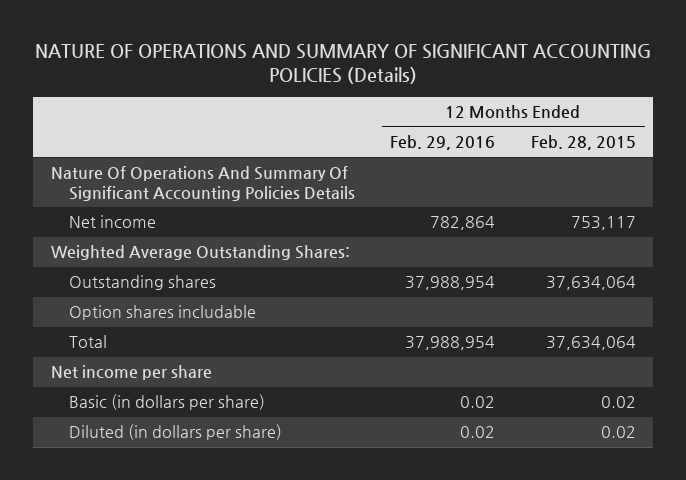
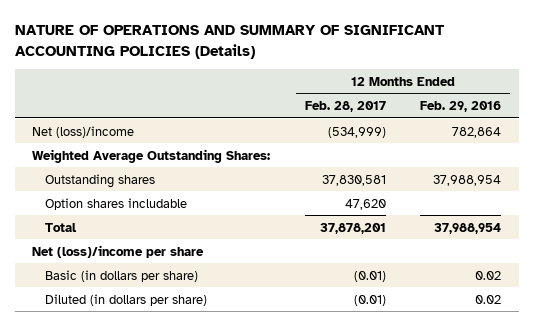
[530,135,636,151] Feb. 28, 2015 -> none
none -> [304,101,386,113] Feb. 28, 2017
[50,166,356,201] Nature Of Operations And Summary Of Significant Accounting Policies Details -> none
[69,215,157,229] Net income -> [31,125,134,138] Net (loss)/income
[50,365,212,381] Net income per share -> [31,244,204,258] Net (loss)/income per share

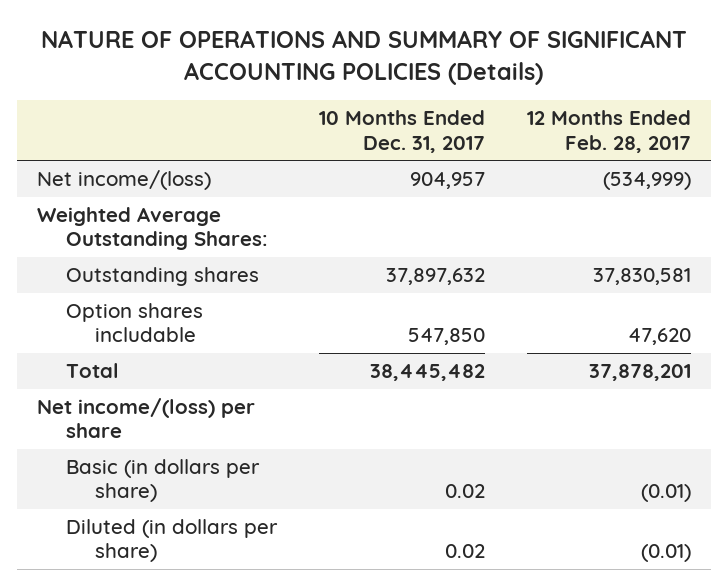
[420,101,502,113] Feb. 29, 2016 -> none
none -> [318,110,485,153] 10 Months Ended Dec. 31, 2017
[31,125,134,138] Net (loss)/income -> [37,170,212,191] Net income/(loss)
[31,244,204,258] Net (loss)/income per share -> [37,398,256,439] Net income/(loss) per share

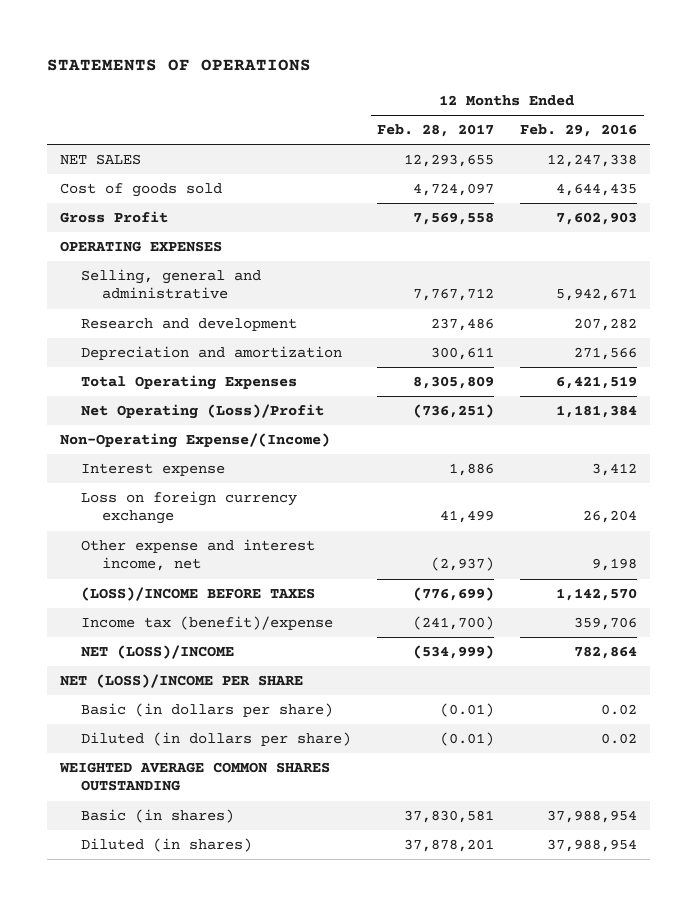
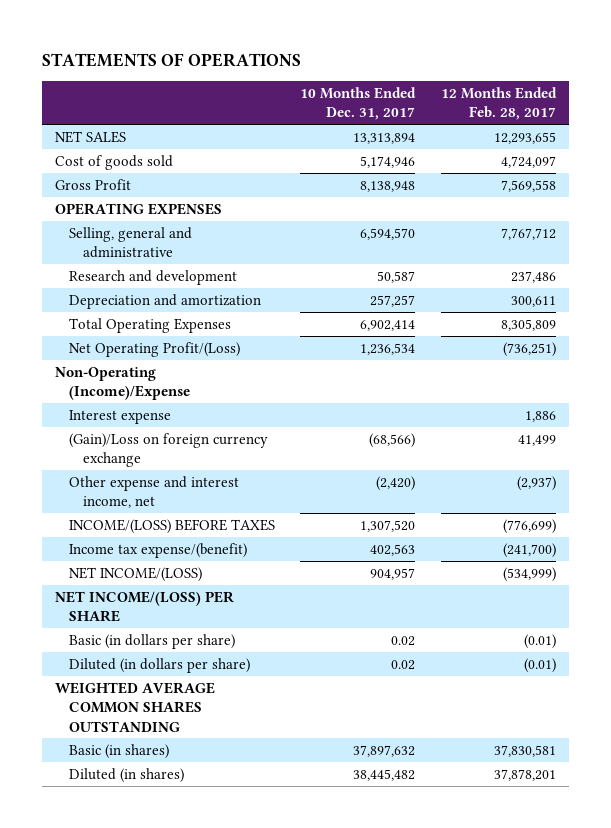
[520,124,638,138] Feb. 29, 2016 -> none
none -> [300,86,417,121] 10 Months Ended Dec. 31, 2017
[80,404,324,420] Net Operating (Loss)/Profit -> [68,341,240,357] Net Operating Profit/(Loss)
[59,433,330,449] Non-Operating Expense/(Income) -> [55,366,190,401] Non-Operating (Income)/Expense
[80,491,297,525] Loss on foreign currency exchange -> [68,432,268,468] (Gain)/Loss on foreign currency exchange
[80,587,315,602] (LOSS)/INCOME BEFORE TAXES -> [68,518,275,534] INCOME/(LOSS) BEFORE TAXES
[80,616,333,631] Income tax (benefit)/expense -> [68,542,247,558] Income tax expense/(benefit)
[80,645,234,660] NET (LOSS)/INCOME -> [68,566,202,582] NET INCOME/(LOSS)
[59,674,303,689] NET (LOSS)/INCOME PER SHARE -> [55,590,235,623] NET INCOME/(LOSS) PER SHARE

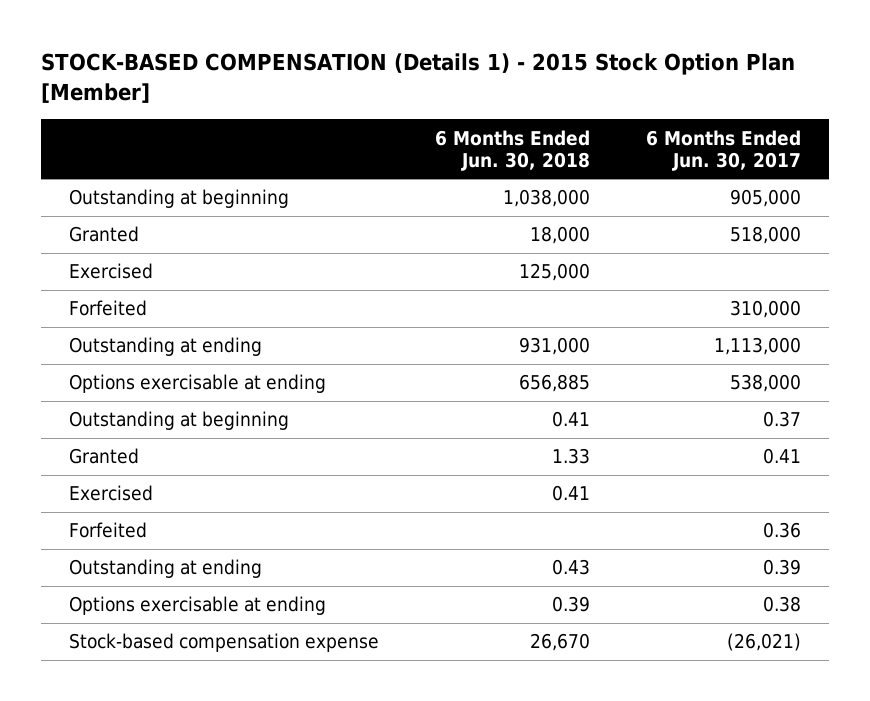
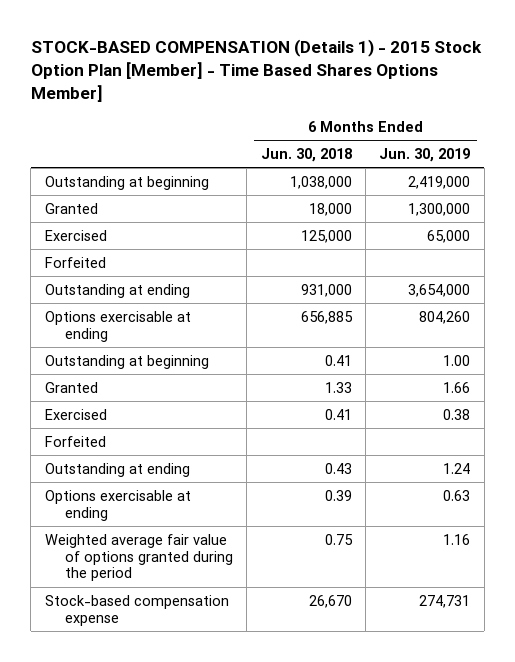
[40,53,795,104] STOCK-BASED COMPENSATION (Details 1) - 2015 Stock Option Plan [Member] -> [30,39,482,102] STOCK-BASED COMPENSATION (Details 1) - 2015 Stock Option Plan [Member] - Time Based Shares Options Member]
[646,129,802,171] 6 Months Ended Jun. 30, 2017 -> none
none -> [379,148,471,163] Jun. 30, 2019
none -> [44,533,234,582] Weighted average fair value of options granted during the period

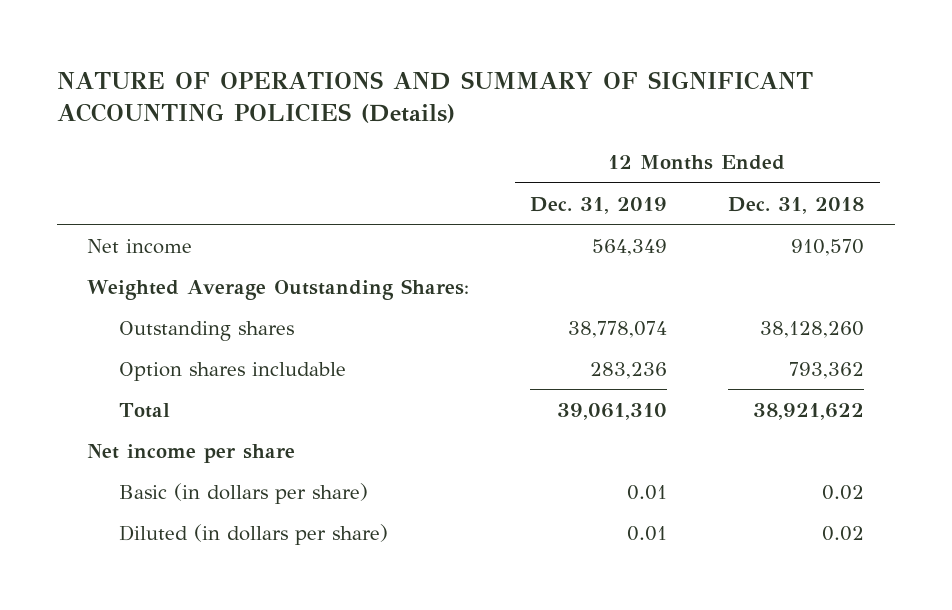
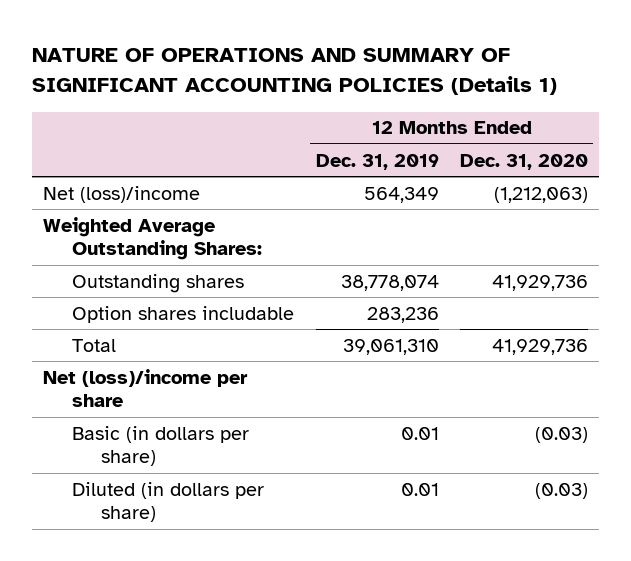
[56,70,813,123] NATURE OF OPERATIONS AND SUMMARY OF SIGNIFICANT ACCOUNTING POLICIES (Details) -> [32,48,558,96] NATURE OF OPERATIONS AND SUMMARY OF SIGNIFICANT ACCOUNTING POLICIES (Details 1)
[728,196,865,214] Dec. 31, 2018 -> none
none -> [460,153,589,170] Dec. 31, 2020
[87,238,193,254] Net income -> [43,185,201,203] Net (loss)/income
[87,443,296,463] Net income per share -> [43,368,249,407] Net (loss)/income per share

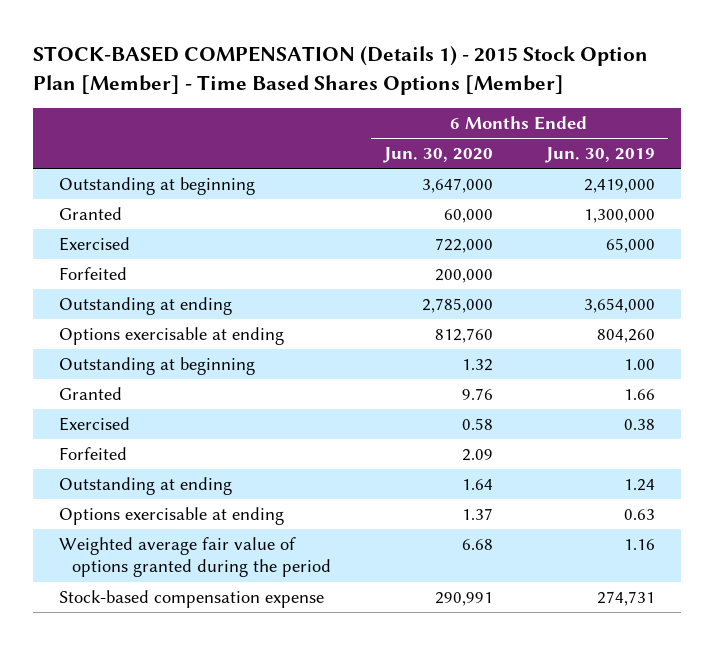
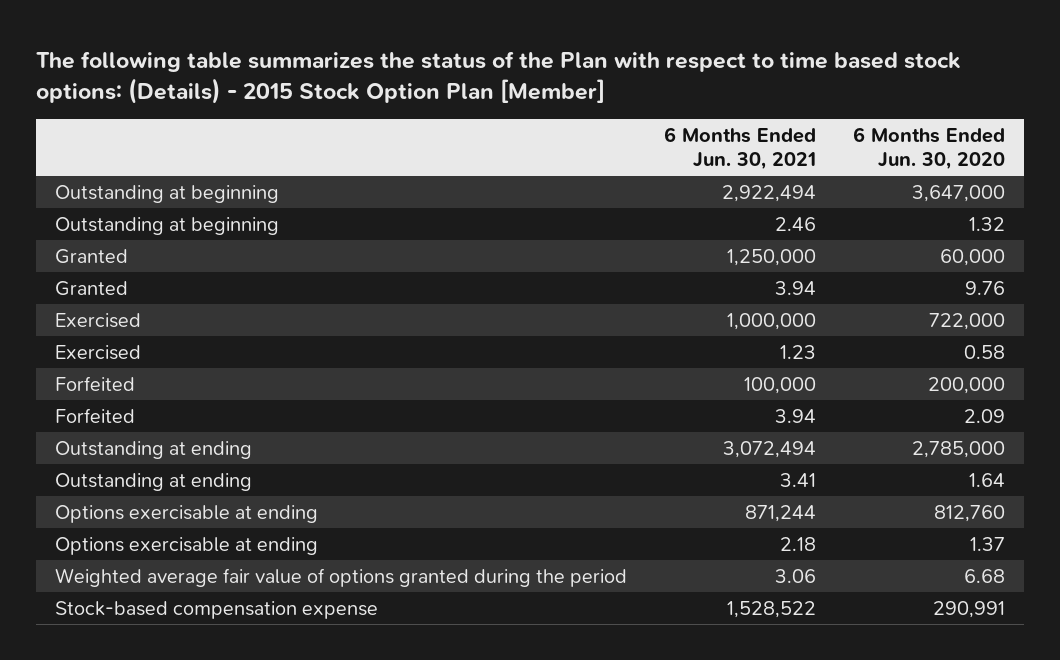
[32,46,648,95] STOCK-BASED COMPENSATION (Details 1) - 2015 Stock Option Plan [Member] - Time Based Shares Options [Member] -> [36,50,962,104] The following table summarizes the status of the Plan with respect to time based stock options: (Details) - 2015 Stock Option Plan [Member]
[544,147,655,164] Jun. 30, 2019 -> none
none -> [664,126,817,171] 6 Months Ended Jun. 30, 2021
[59,207,123,221] Granted -> [54,248,128,264] Granted
[59,237,131,252] Exercised -> [54,312,141,328] Exercised
[59,267,128,281] Forfeited -> [54,375,135,391] Forfeited
[59,297,233,316] Outstanding at ending -> [54,440,252,459] Outstanding at ending
[59,327,285,346] Options exercisable at ending -> [54,504,318,523] Options exercisable at ending

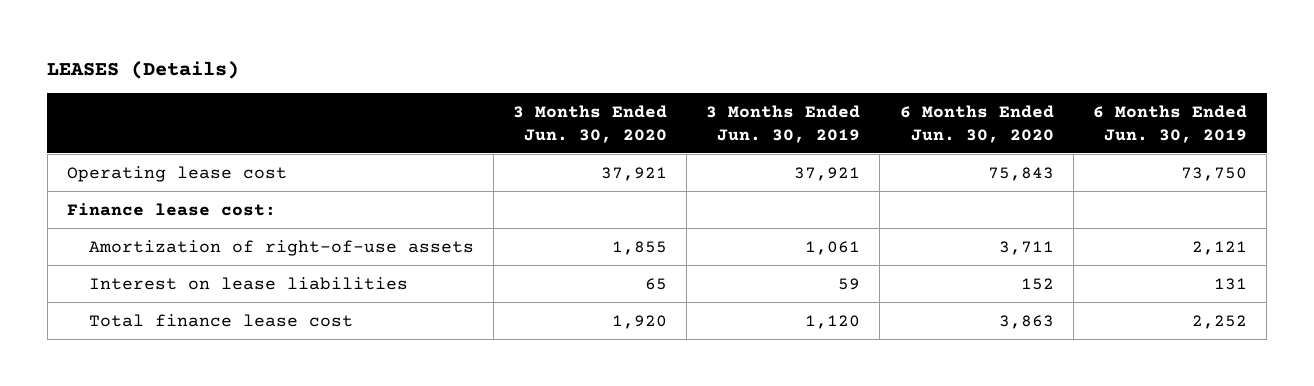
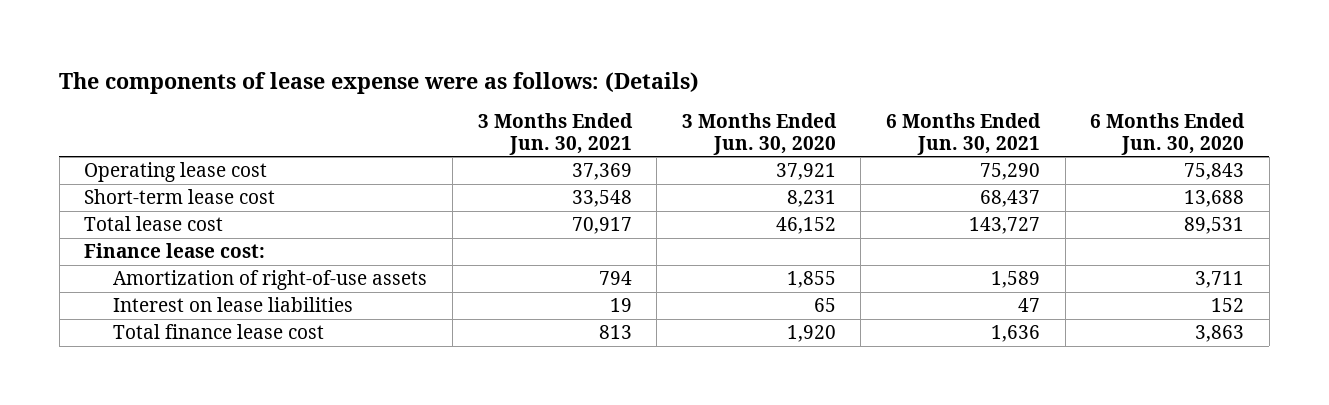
[47,61,240,80] LEASES (Details) -> [59,71,700,94] The components of lease expense were as follows: (Details)
[706,104,861,143] 3 Months Ended Jun. 30, 2019 -> none
[1092,104,1247,143] 6 Months Ended Jun. 30, 2019 -> none
none -> [477,112,633,155] 3 Months Ended Jun. 30, 2021
none -> [885,112,1041,155] 6 Months Ended Jun. 30, 2021
none -> [84,189,276,205] Short-term lease cost
none -> [84,216,224,232] Total lease cost

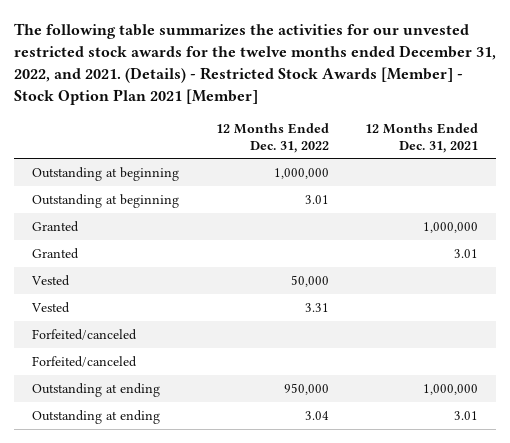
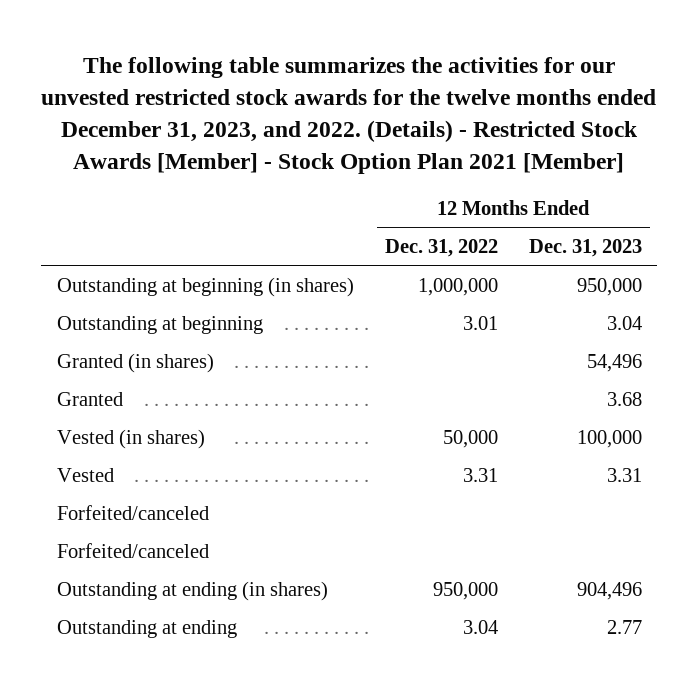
[13,23,496,106] The following table summarizes the activities for our unvested restricted stock awards for the twelve months ended December 31, 2022, and 2021. (Details) - Restricted Stock Awards [Member] - Stock Option Plan 2021 [Member] -> [41,57,657,175] The following table summarizes the activities for our unvested restricted stock awards for the twelve months ended December 31, 2023, and 2022. (Details) - Restricted Stock Awards [Member] - Stock Option Plan 2021 [Member]
[365,123,479,153] 12 Months Ended Dec. 31, 2021 -> none
none -> [528,239,642,258] Dec. 31, 2023
[31,166,179,181] Outstanding at beginning -> [56,276,354,297] Outstanding at beginning (in shares)
[31,220,79,232] Granted -> [56,352,214,373] Granted (in shares)
[30,274,70,286] Vested -> [56,428,205,449] Vested (in shares)
[31,382,160,397] Outstanding at ending -> [56,580,328,601] Outstanding at ending (in shares)

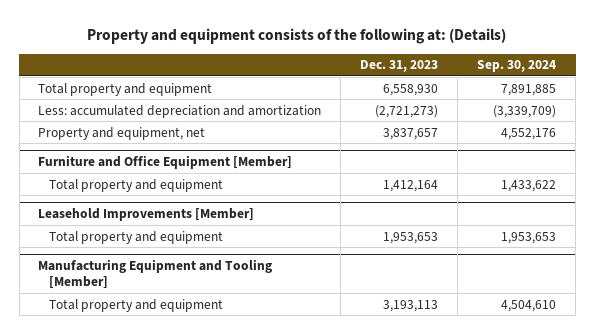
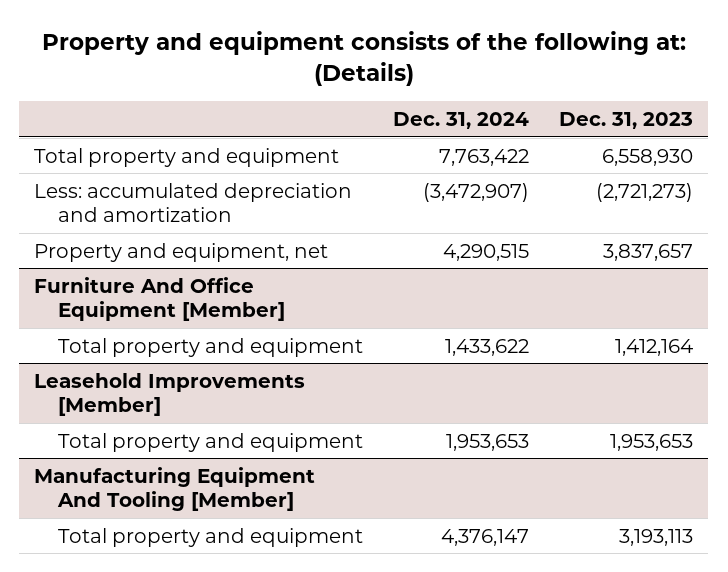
[477,60,557,73] Sep. 30, 2024 -> none
none -> [393,111,530,129] Dec. 31, 2024
[38,155,293,170] Furniture and Office Equipment [Member] -> [34,276,286,322] Furniture And Office Equipment [Member]
[38,259,273,290] Manufacturing Equipment and Tooling [Member] -> [34,466,316,512] Manufacturing Equipment And Tooling [Member]

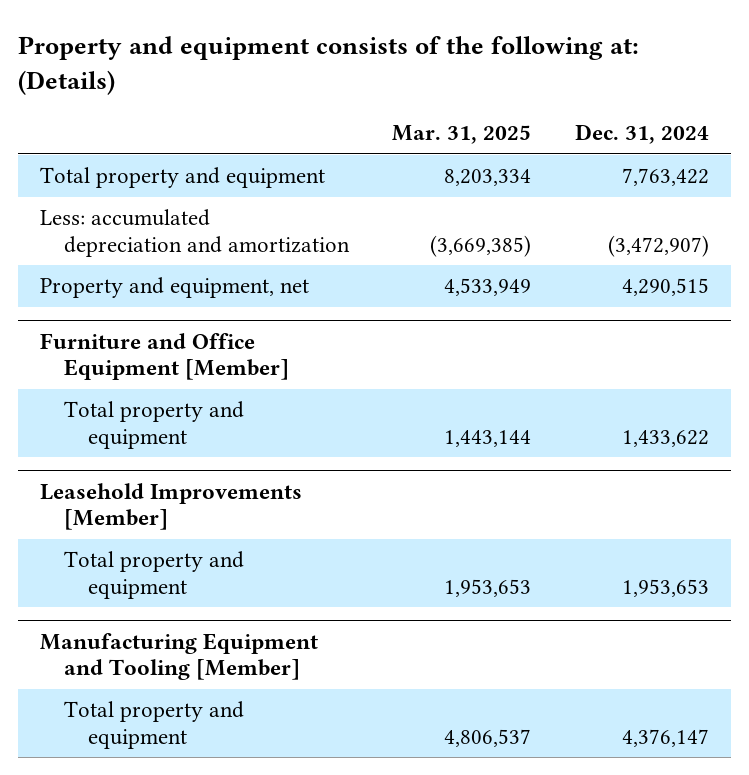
[559,111,694,129] Dec. 31, 2023 -> none
none -> [392,125,532,145] Mar. 31, 2025
[34,276,286,322] Furniture And Office Equipment [Member] -> [40,332,289,381] Furniture and Office Equipment [Member]
[34,466,316,512] Manufacturing Equipment And Tooling [Member] -> [40,632,319,681] Manufacturing Equipment and Tooling [Member]

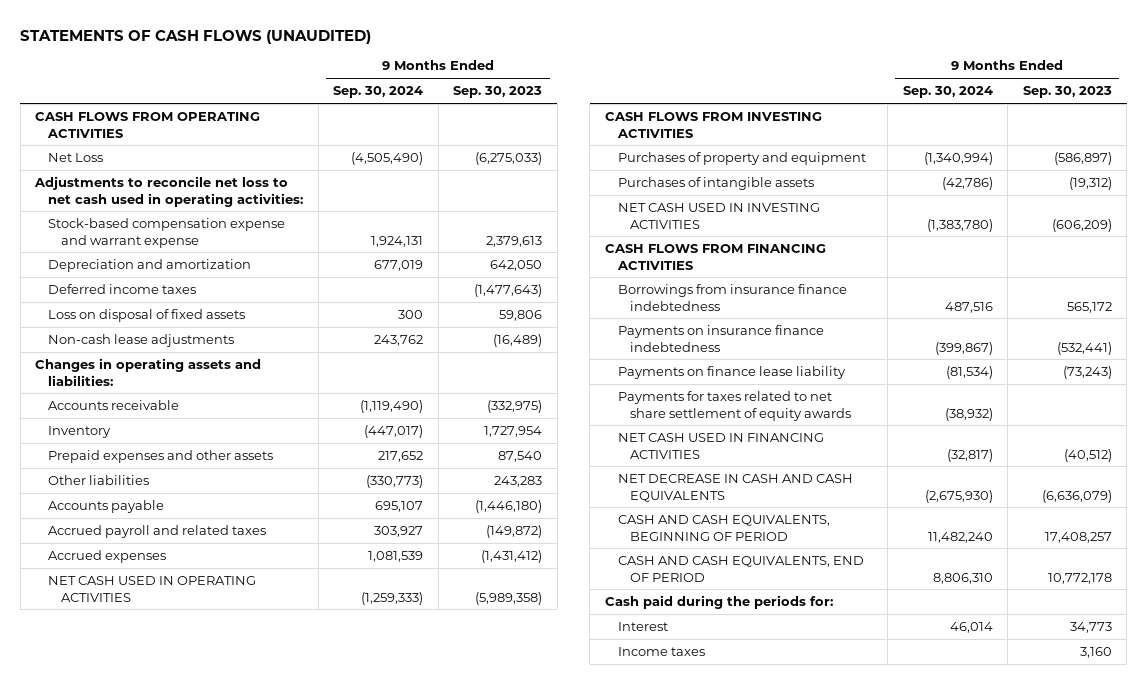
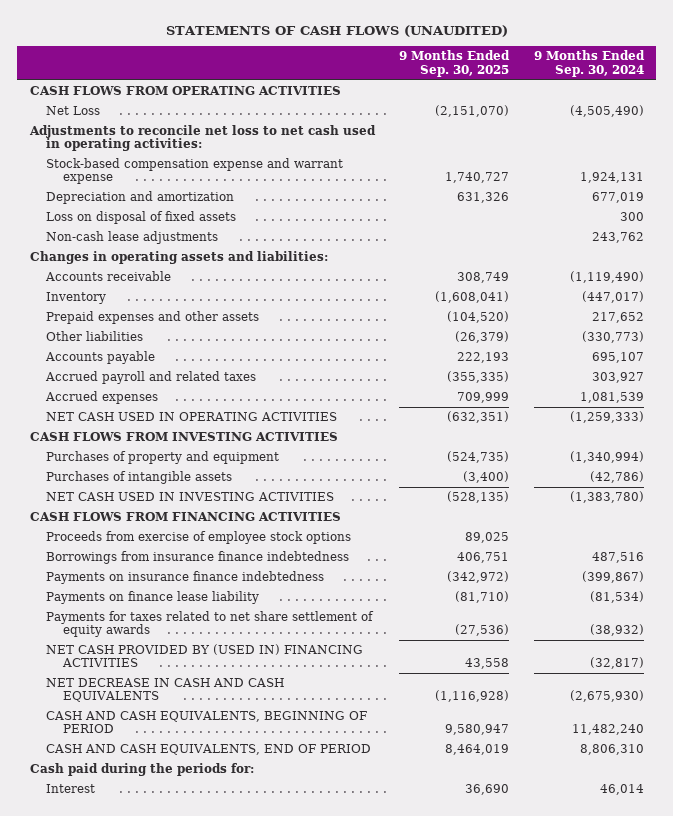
[453,86,543,99] Sep. 30, 2023 -> none
none -> [399,50,511,77] 9 Months Ended Sep. 30, 2025
[48,283,197,294] Deferred income taxes -> none
none -> [46,531,352,545] Proceeds from exercise of employee stock options
[617,432,824,459] NET CASH USED IN FINANCING ACTIVITIES -> [46,644,364,668] NET CASH PROVIDED BY (USED IN) FINANCING ACTIVITIES
[617,646,705,656] Income taxes -> none

